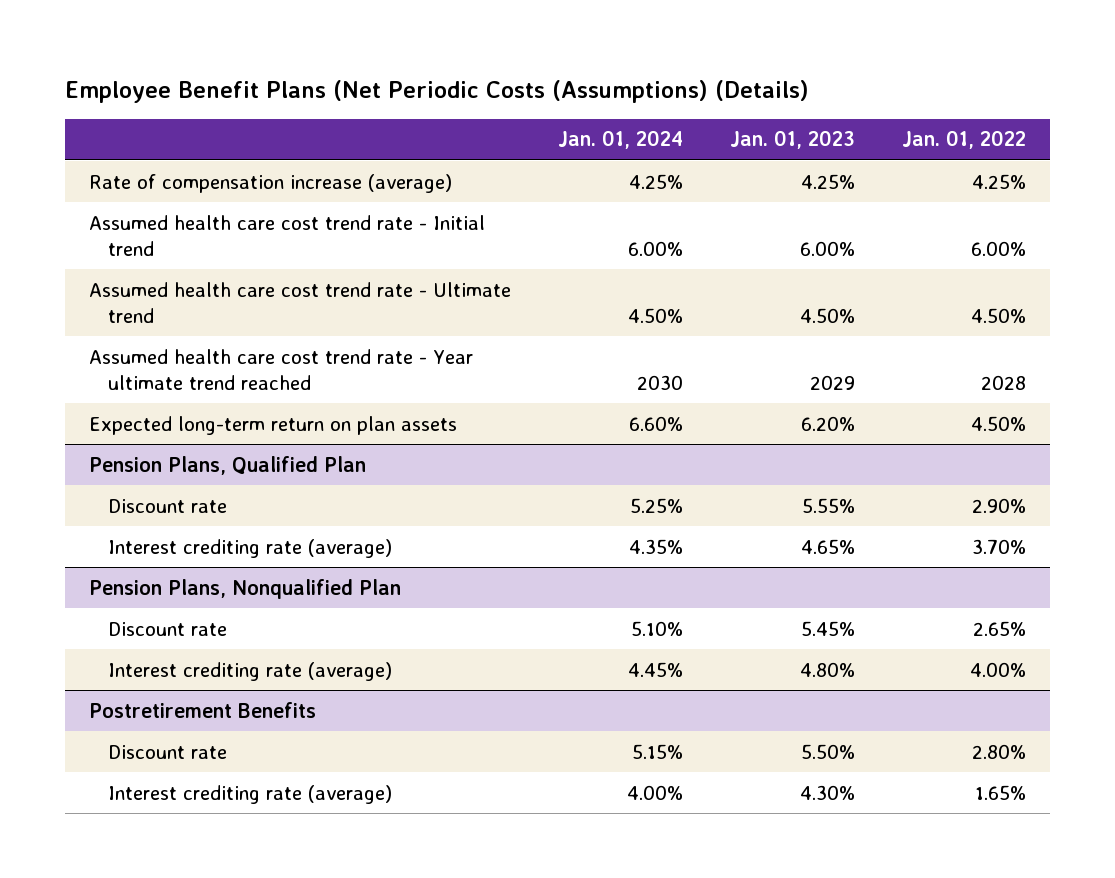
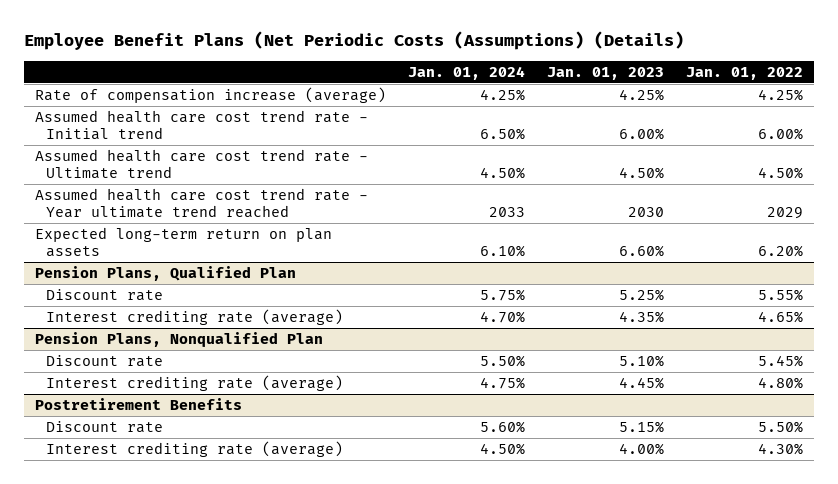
[627,240,683,256] 6.00% -> [479,128,525,141] 6.50%
[636,374,683,390] 2030 -> [488,207,525,218] 2033
[809,374,855,390] 2029 -> [628,207,665,218] 2030
[981,374,1027,390] 2028 -> [767,207,804,220] 2029
[628,415,683,431] 6.60% -> [479,245,525,258] 6.10%
[800,415,855,431] 6.20% -> [619,245,665,258] 6.60%
[971,415,1027,431] 4.50% -> [758,245,804,258] 6.20%
[629,497,683,513] 5.25% -> [479,288,525,301] 5.75%
[801,497,855,513] 5.55% -> [619,288,665,301] 5.25%
[972,497,1027,513] 2.90% -> [758,288,804,301] 5.55%
[628,538,683,554] 4.35% -> [479,310,525,323] 4.70%
[800,538,855,554] 4.65% -> [619,310,665,323] 4.35%
[972,538,1027,554] 3.70% -> [758,310,804,323] 4.65%
[630,620,683,636] 5.10% -> [479,354,525,367] 5.50%
[800,620,855,636] 5.45% -> [619,354,665,367] 5.10%
[973,620,1027,636] 2.65% -> [758,354,804,367] 5.45%
[627,661,683,677] 4.45% -> [479,376,525,389] 4.75%
[799,661,855,677] 4.80% -> [619,376,665,389] 4.45%
[970,661,1027,677] 4.00% -> [758,376,804,389] 4.80%
[631,743,683,759] 5.15% -> [479,420,525,433] 5.60%
[800,743,855,759] 5.50% -> [619,420,665,433] 5.15%
[972,743,1027,759] 2.80% -> [758,420,804,433] 5.50%
[626,784,683,800] 4.00% -> [479,442,525,455] 4.50%
[799,784,855,800] 4.30% -> [619,442,665,455] 4.00%
[975,784,1027,800] 1.65% -> [758,442,804,455] 4.30%

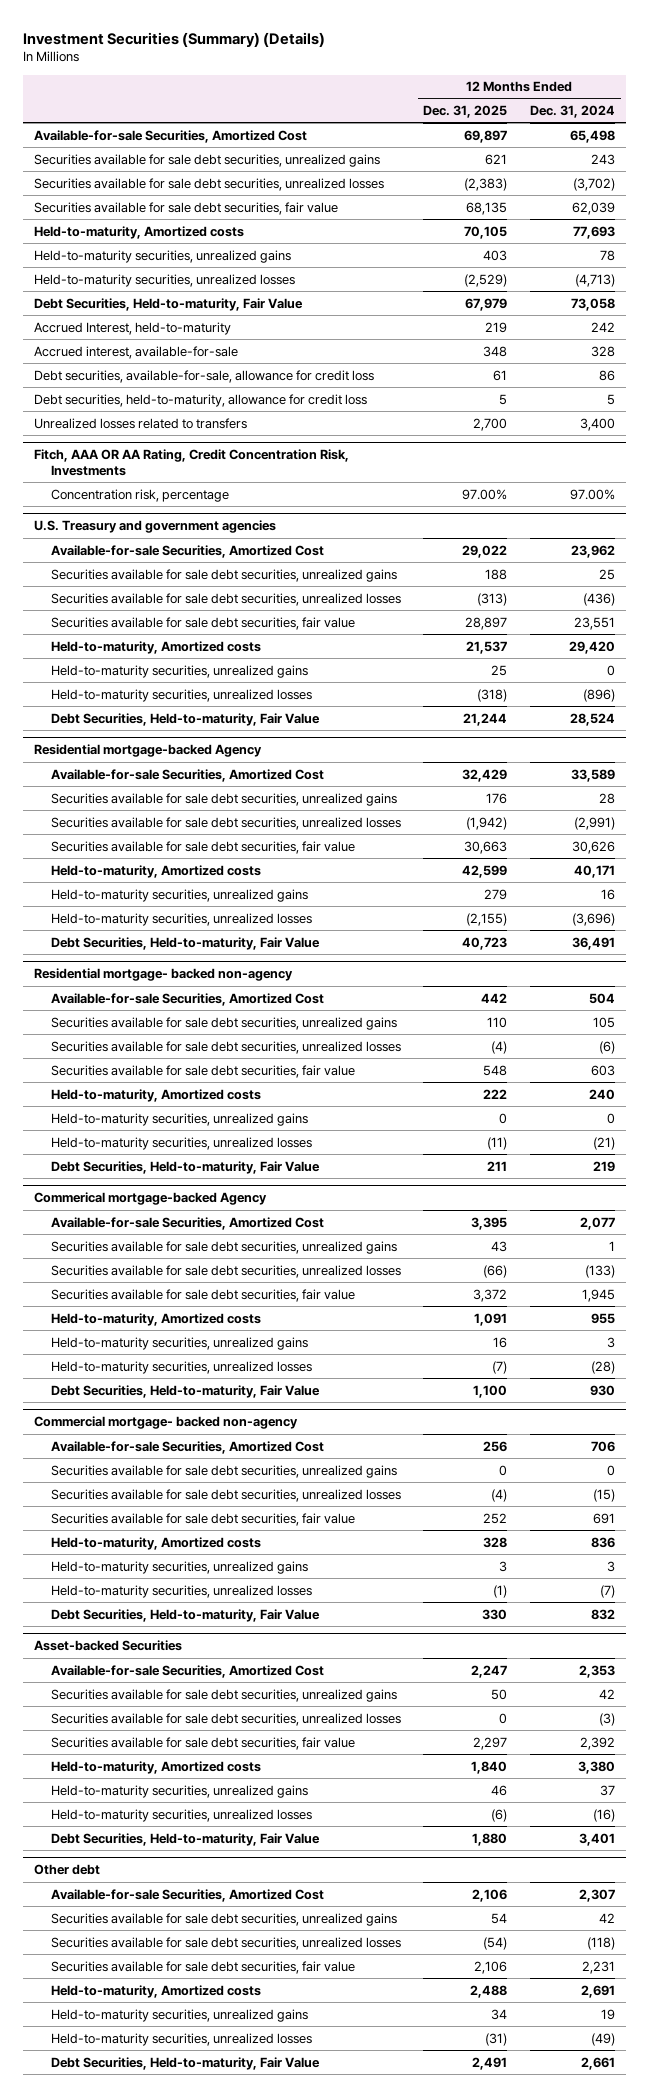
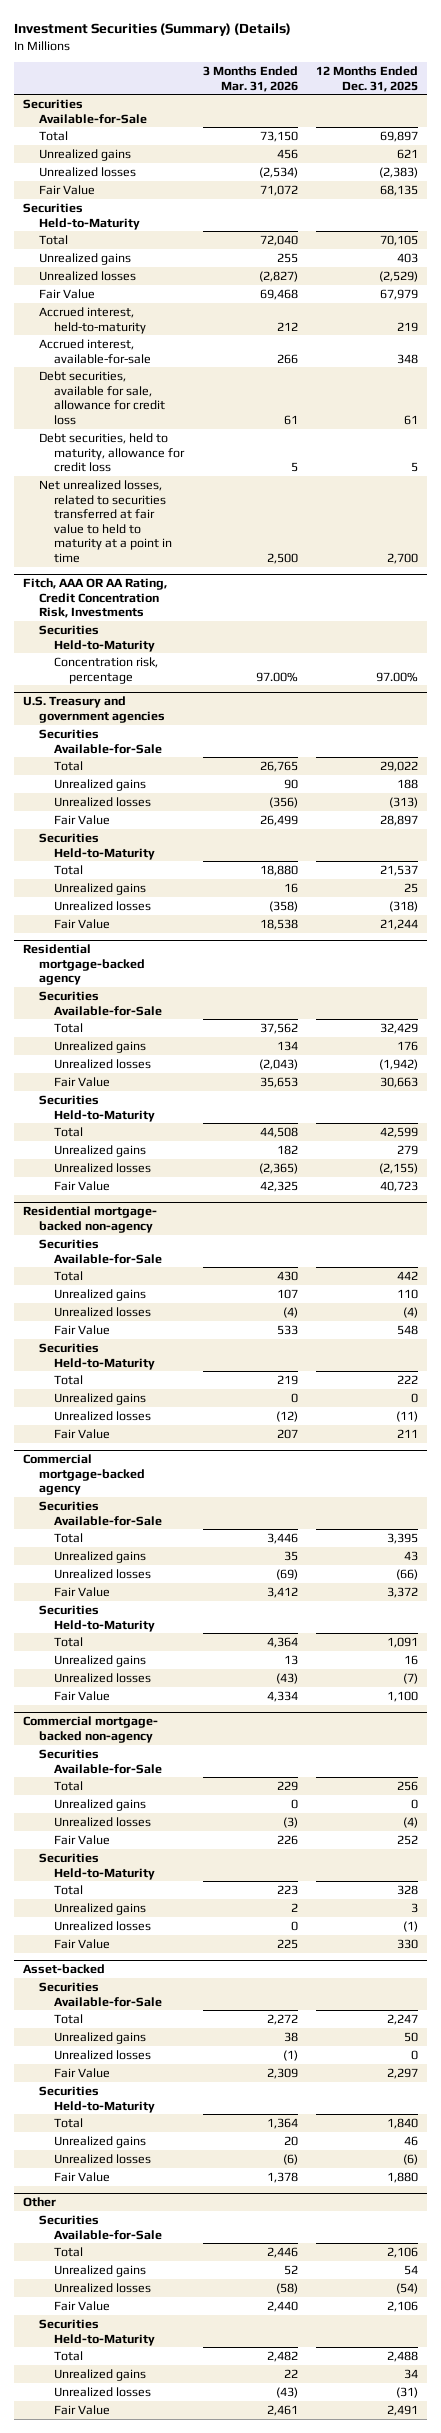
[529,105,615,119] Dec. 31, 2024 -> none
none -> [202,65,298,92] 3 Months Ended Mar. 31, 2026
none -> [23,98,147,124] Securities Available-for-Sale
[34,129,308,143] Available-for-sale Securities, Amortized Cost -> [38,130,68,141] Total
[34,153,381,167] Securities available for sale debt securities, unrealized gains -> [38,148,131,161] Unrealized gains
[34,177,385,191] Securities available for sale debt securities, unrealized losses -> [38,166,136,177] Unrealized losses
[34,201,339,215] Securities available for sale debt securities, fair value -> [38,184,95,195] Fair Value
none -> [23,202,140,230] Securities Held-to-Maturity
[34,225,245,239] Held-to-maturity, Amortized costs -> [38,234,68,245] Total
[34,249,292,263] Held-to-maturity securities, unrealized gains -> [38,252,131,265] Unrealized gains
[34,273,296,287] Held-to-maturity securities, unrealized losses -> [38,270,136,281] Unrealized losses
[34,297,304,311] Debt Securities, Held-to-maturity, Fair Value -> [38,288,95,299] Fair Value
[34,321,232,335] Accrued Interest, held-to-maturity -> [38,306,146,334] Accrued interest, held-to-maturity
[34,369,375,383] Debt securities, available-for-sale, allowance for credit loss -> [38,370,165,425] Debt securities, available for sale, allowance for credit loss
[34,393,368,407] Debt securities, held-to-maturity, allowance for credit loss -> [38,432,185,473] Debt securities, held to maturity, allowance for credit loss
[34,417,248,429] Unrealized losses related to transfers -> [38,479,172,563] Net unrealized losses, related to securities transferred at fair value to held to maturity at a point in time
none -> [38,624,155,652] Securities Held-to-Maturity
none -> [38,728,162,754] Securities Available-for-Sale
[50,544,324,558] Available-for-sale Securities, Amortized Cost -> [53,760,83,771] Total
[50,568,397,582] Securities available for sale debt securities, unrealized gains -> [53,778,146,791] Unrealized gains
[50,592,401,606] Securities available for sale debt securities, unrealized losses -> [53,796,151,807] Unrealized losses
[50,616,355,630] Securities available for sale debt securities, fair value -> [53,814,110,825] Fair Value
none -> [38,832,155,860] Securities Held-to-Maturity
[50,640,261,654] Held-to-maturity, Amortized costs -> [53,864,83,875] Total
[50,664,308,678] Held-to-maturity securities, unrealized gains -> [53,882,146,895] Unrealized gains
[50,688,312,702] Held-to-maturity securities, unrealized losses -> [53,900,151,911] Unrealized losses
[50,712,320,726] Debt Securities, Held-to-maturity, Fair Value -> [53,918,110,929] Fair Value
[34,744,263,758] Residential mortgage-backed Agency -> [23,944,145,986] Residential mortgage-backed agency
none -> [38,990,162,1016] Securities Available-for-Sale
[50,768,324,782] Available-for-sale Securities, Amortized Cost -> [53,1022,83,1033] Total
[50,792,397,806] Securities available for sale debt securities, unrealized gains -> [53,1040,146,1053] Unrealized gains
[50,816,401,830] Securities available for sale debt securities, unrealized losses -> [53,1058,151,1069] Unrealized losses
[50,840,355,854] Securities available for sale debt securities, fair value -> [53,1076,110,1087] Fair Value
none -> [38,1094,155,1122] Securities Held-to-Maturity
[50,864,261,878] Held-to-maturity, Amortized costs -> [53,1126,83,1137] Total
[50,888,308,902] Held-to-maturity securities, unrealized gains -> [53,1144,146,1157] Unrealized gains
[50,912,312,926] Held-to-maturity securities, unrealized losses -> [53,1162,151,1173] Unrealized losses
[50,936,320,950] Debt Securities, Held-to-maturity, Fair Value -> [53,1180,110,1191] Fair Value
none -> [38,1238,162,1264] Securities Available-for-Sale
[50,992,324,1006] Available-for-sale Securities, Amortized Cost -> [53,1270,83,1281] Total
[50,1016,397,1030] Securities available for sale debt securities, unrealized gains -> [53,1288,146,1301] Unrealized gains
[50,1040,401,1054] Securities available for sale debt securities, unrealized losses -> [53,1306,151,1317] Unrealized losses
[50,1064,355,1078] Securities available for sale debt securities, fair value -> [53,1324,110,1335] Fair Value
none -> [38,1342,155,1370] Securities Held-to-Maturity
[50,1088,261,1102] Held-to-maturity, Amortized costs -> [53,1374,83,1385] Total
[50,1112,308,1126] Held-to-maturity securities, unrealized gains -> [53,1392,146,1405] Unrealized gains
[50,1136,312,1150] Held-to-maturity securities, unrealized losses -> [53,1410,151,1421] Unrealized losses
[50,1160,320,1174] Debt Securities, Held-to-maturity, Fair Value -> [53,1428,110,1439] Fair Value
[34,1192,268,1206] Commerical mortgage-backed Agency -> [23,1454,145,1496] Commercial mortgage-backed agency
none -> [38,1500,162,1526] Securities Available-for-Sale
[50,1216,324,1230] Available-for-sale Securities, Amortized Cost -> [53,1532,83,1543] Total
[50,1240,397,1254] Securities available for sale debt securities, unrealized gains -> [53,1550,146,1563] Unrealized gains
[50,1264,401,1278] Securities available for sale debt securities, unrealized losses -> [53,1568,151,1579] Unrealized losses
[50,1288,355,1302] Securities available for sale debt securities, fair value -> [53,1586,110,1597] Fair Value
none -> [38,1604,155,1632] Securities Held-to-Maturity
[50,1312,261,1326] Held-to-maturity, Amortized costs -> [53,1636,83,1647] Total
[50,1336,308,1350] Held-to-maturity securities, unrealized gains -> [53,1654,146,1667] Unrealized gains
[50,1360,312,1374] Held-to-maturity securities, unrealized losses -> [53,1672,151,1683] Unrealized losses
[50,1384,320,1398] Debt Securities, Held-to-maturity, Fair Value -> [53,1690,110,1701] Fair Value
none -> [38,1748,162,1774] Securities Available-for-Sale
[50,1440,324,1454] Available-for-sale Securities, Amortized Cost -> [53,1780,83,1791] Total
[50,1464,397,1478] Securities available for sale debt securities, unrealized gains -> [53,1798,146,1811] Unrealized gains
[50,1488,401,1502] Securities available for sale debt securities, unrealized losses -> [53,1816,151,1827] Unrealized losses
[50,1512,355,1526] Securities available for sale debt securities, fair value -> [53,1834,110,1845] Fair Value
none -> [38,1852,155,1880] Securities Held-to-Maturity
[50,1536,261,1550] Held-to-maturity, Amortized costs -> [53,1884,83,1895] Total
[50,1560,308,1574] Held-to-maturity securities, unrealized gains -> [53,1902,146,1915] Unrealized gains
[50,1584,312,1598] Held-to-maturity securities, unrealized losses -> [53,1920,151,1931] Unrealized losses
[50,1608,320,1622] Debt Securities, Held-to-maturity, Fair Value -> [53,1938,110,1949] Fair Value
[34,1640,183,1652] Asset-backed Securities -> [23,1964,106,1975] Asset-backed
none -> [38,1981,162,2007] Securities Available-for-Sale
[50,1664,324,1678] Available-for-sale Securities, Amortized Cost -> [53,2013,83,2024] Total
[50,1688,397,1702] Securities available for sale debt securities, unrealized gains -> [53,2031,146,2044] Unrealized gains
[50,1712,401,1726] Securities available for sale debt securities, unrealized losses -> [53,2049,151,2060] Unrealized losses
[50,1736,355,1750] Securities available for sale debt securities, fair value -> [53,2067,110,2078] Fair Value
none -> [38,2085,155,2113] Securities Held-to-Maturity
[50,1760,261,1774] Held-to-maturity, Amortized costs -> [53,2117,83,2128] Total
[50,1784,308,1798] Held-to-maturity securities, unrealized gains -> [53,2135,146,2148] Unrealized gains
[50,1808,312,1822] Held-to-maturity securities, unrealized losses -> [53,2153,151,2164] Unrealized losses
[50,1832,320,1846] Debt Securities, Held-to-maturity, Fair Value -> [53,2171,110,2182] Fair Value
[34,1864,101,1876] Other debt -> [23,2197,57,2208] Other
none -> [38,2214,162,2240] Securities Available-for-Sale
[50,1888,324,1902] Available-for-sale Securities, Amortized Cost -> [53,2246,83,2257] Total
[50,1912,397,1926] Securities available for sale debt securities, unrealized gains -> [53,2264,146,2277] Unrealized gains
[50,1936,401,1950] Securities available for sale debt securities, unrealized losses -> [53,2282,151,2293] Unrealized losses
[50,1960,355,1974] Securities available for sale debt securities, fair value -> [53,2300,110,2311] Fair Value
none -> [38,2318,155,2346] Securities Held-to-Maturity
[50,1984,261,1998] Held-to-maturity, Amortized costs -> [53,2350,83,2361] Total
[50,2008,308,2022] Held-to-maturity securities, unrealized gains -> [53,2368,146,2381] Unrealized gains
[50,2032,312,2046] Held-to-maturity securities, unrealized losses -> [53,2386,151,2397] Unrealized losses
[50,2056,320,2070] Debt Securities, Held-to-maturity, Fair Value -> [53,2404,110,2415] Fair Value

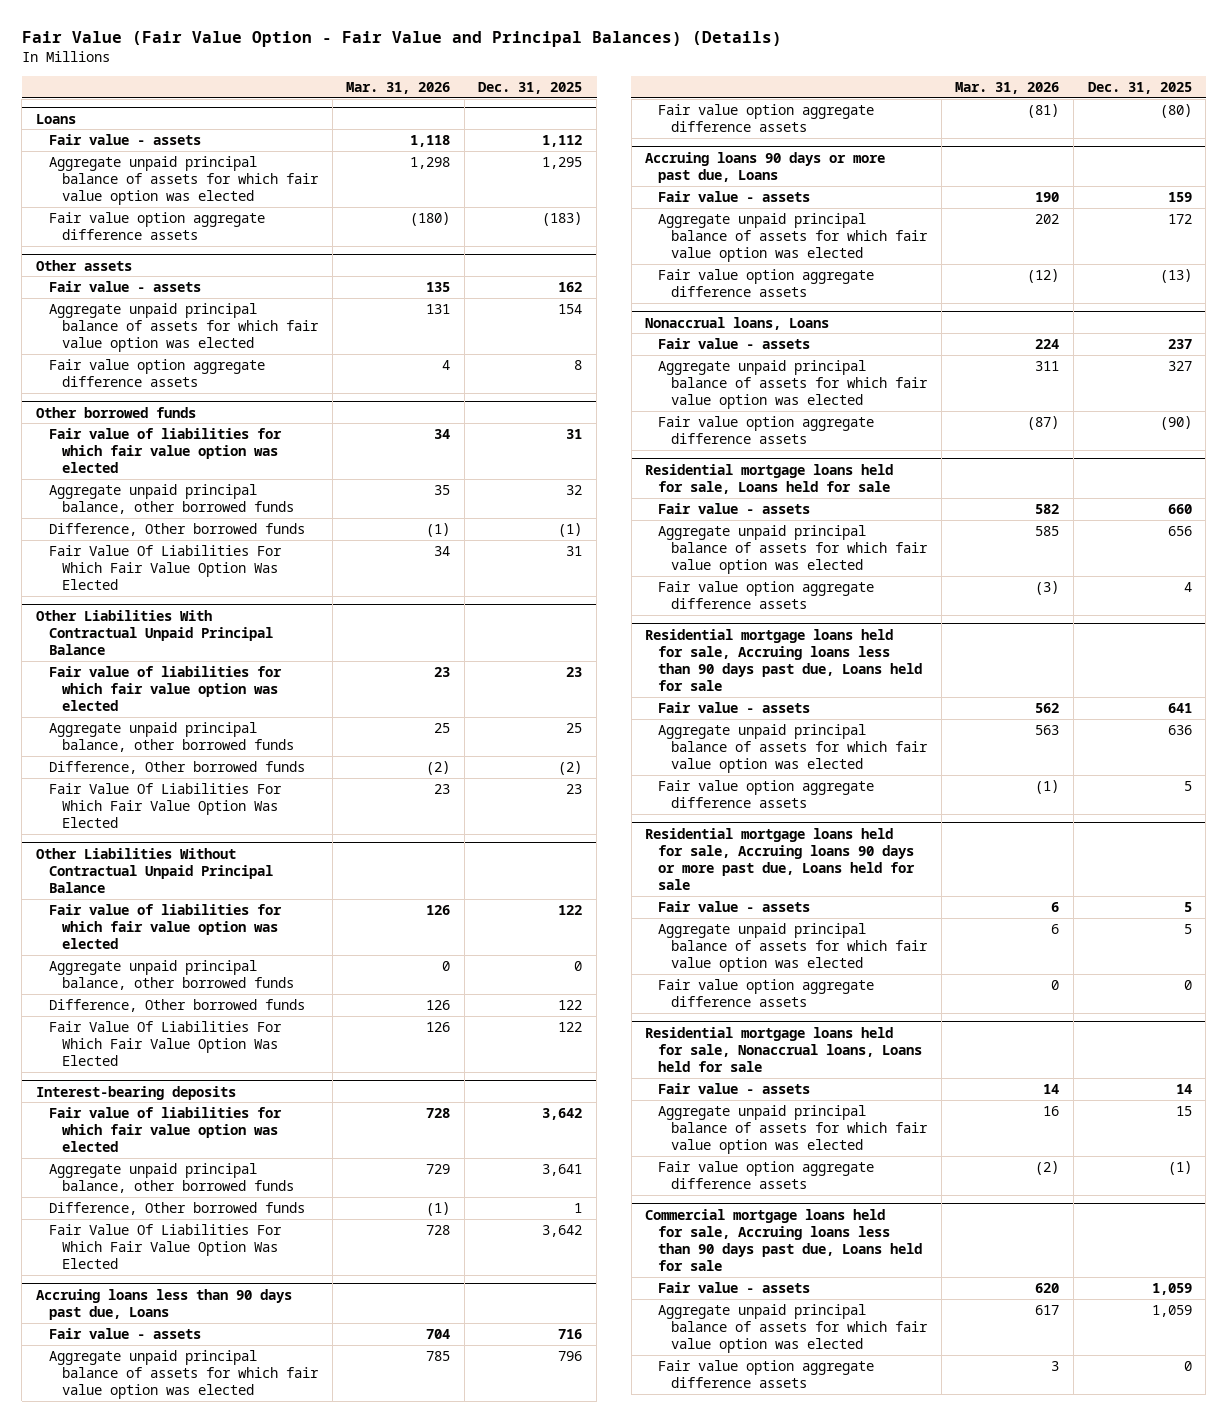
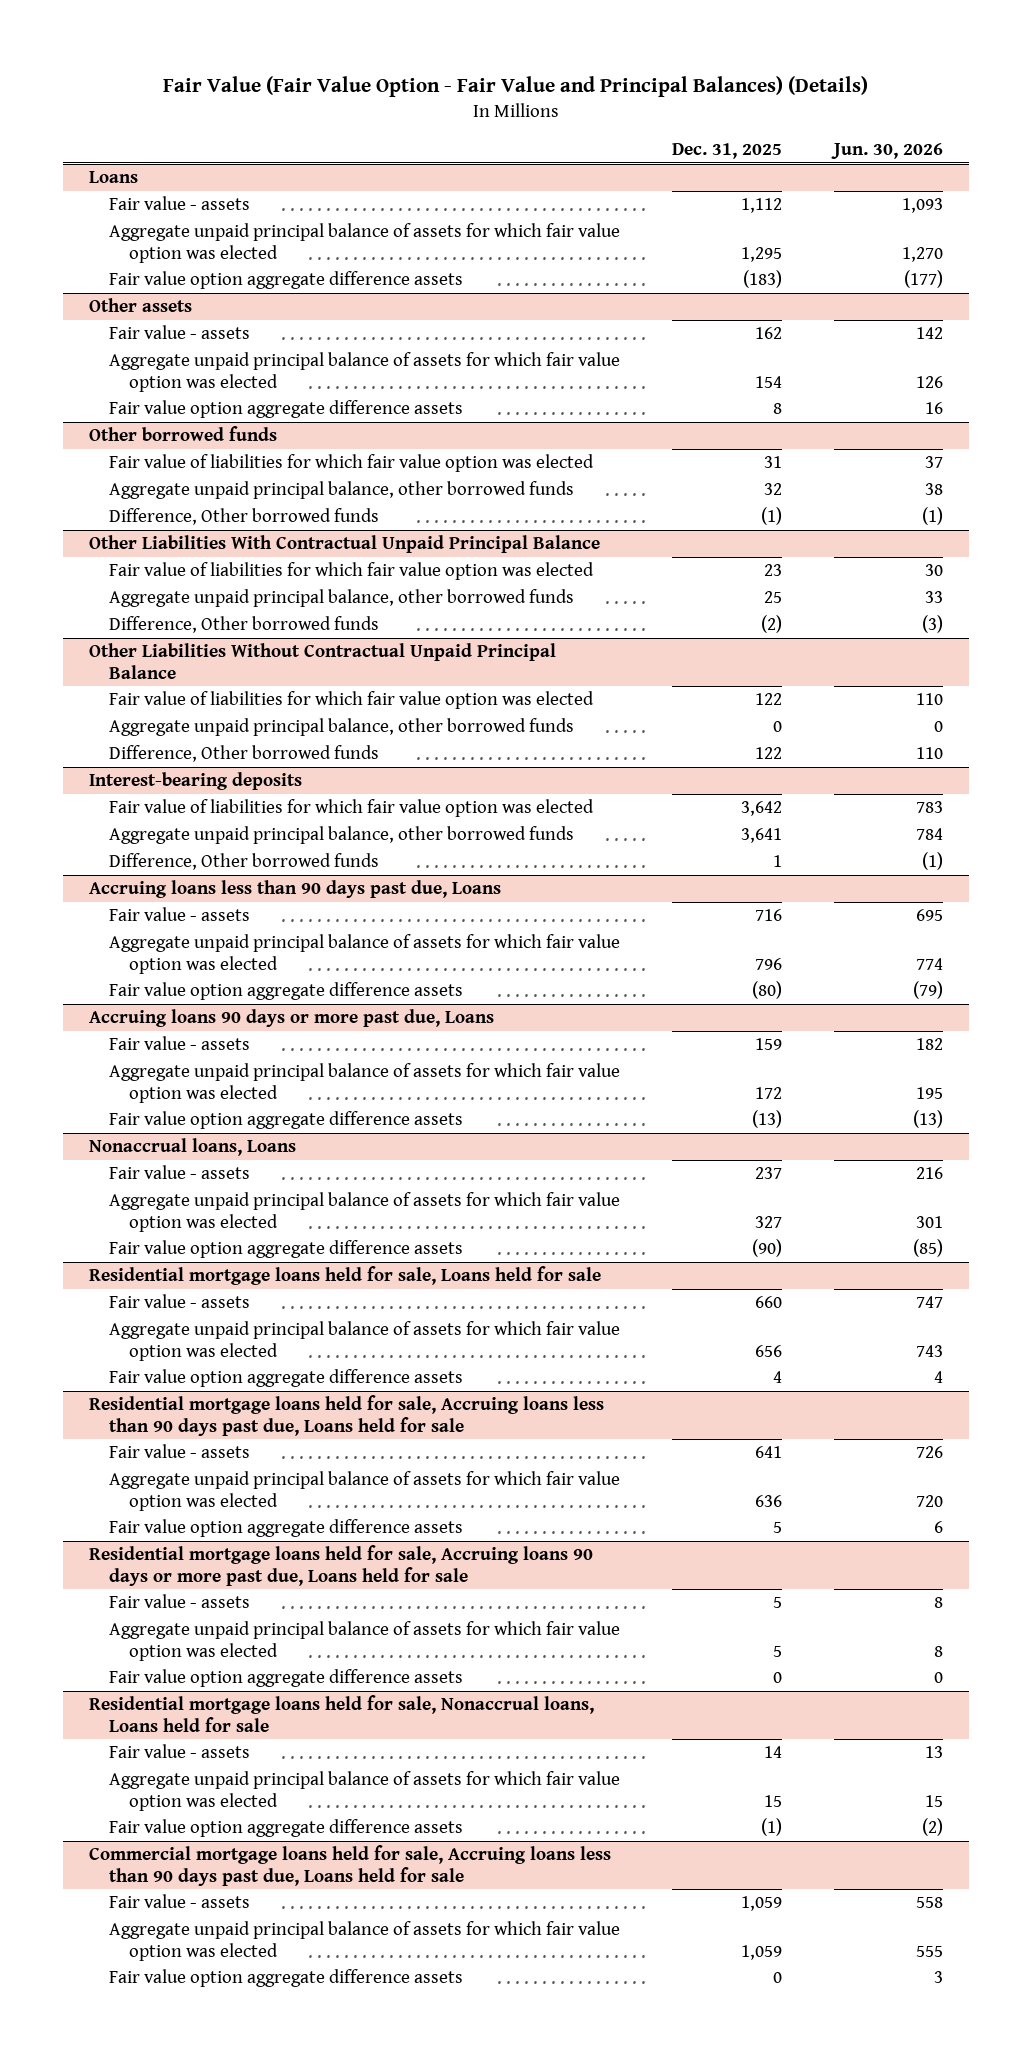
[346,81,451,94] Mar. 31, 2026 -> none
none -> [830,142,943,159] Jun. 30, 2026
[48,544,282,591] Fair Value Of Liabilities For Which Fair Value Option Was Elected -> none
[48,782,282,829] Fair Value Of Liabilities For Which Fair Value Option Was Elected -> none
[48,1020,282,1067] Fair Value Of Liabilities For Which Fair Value Option Was Elected -> none
[48,1223,282,1270] Fair Value Of Liabilities For Which Fair Value Option Was Elected -> none

